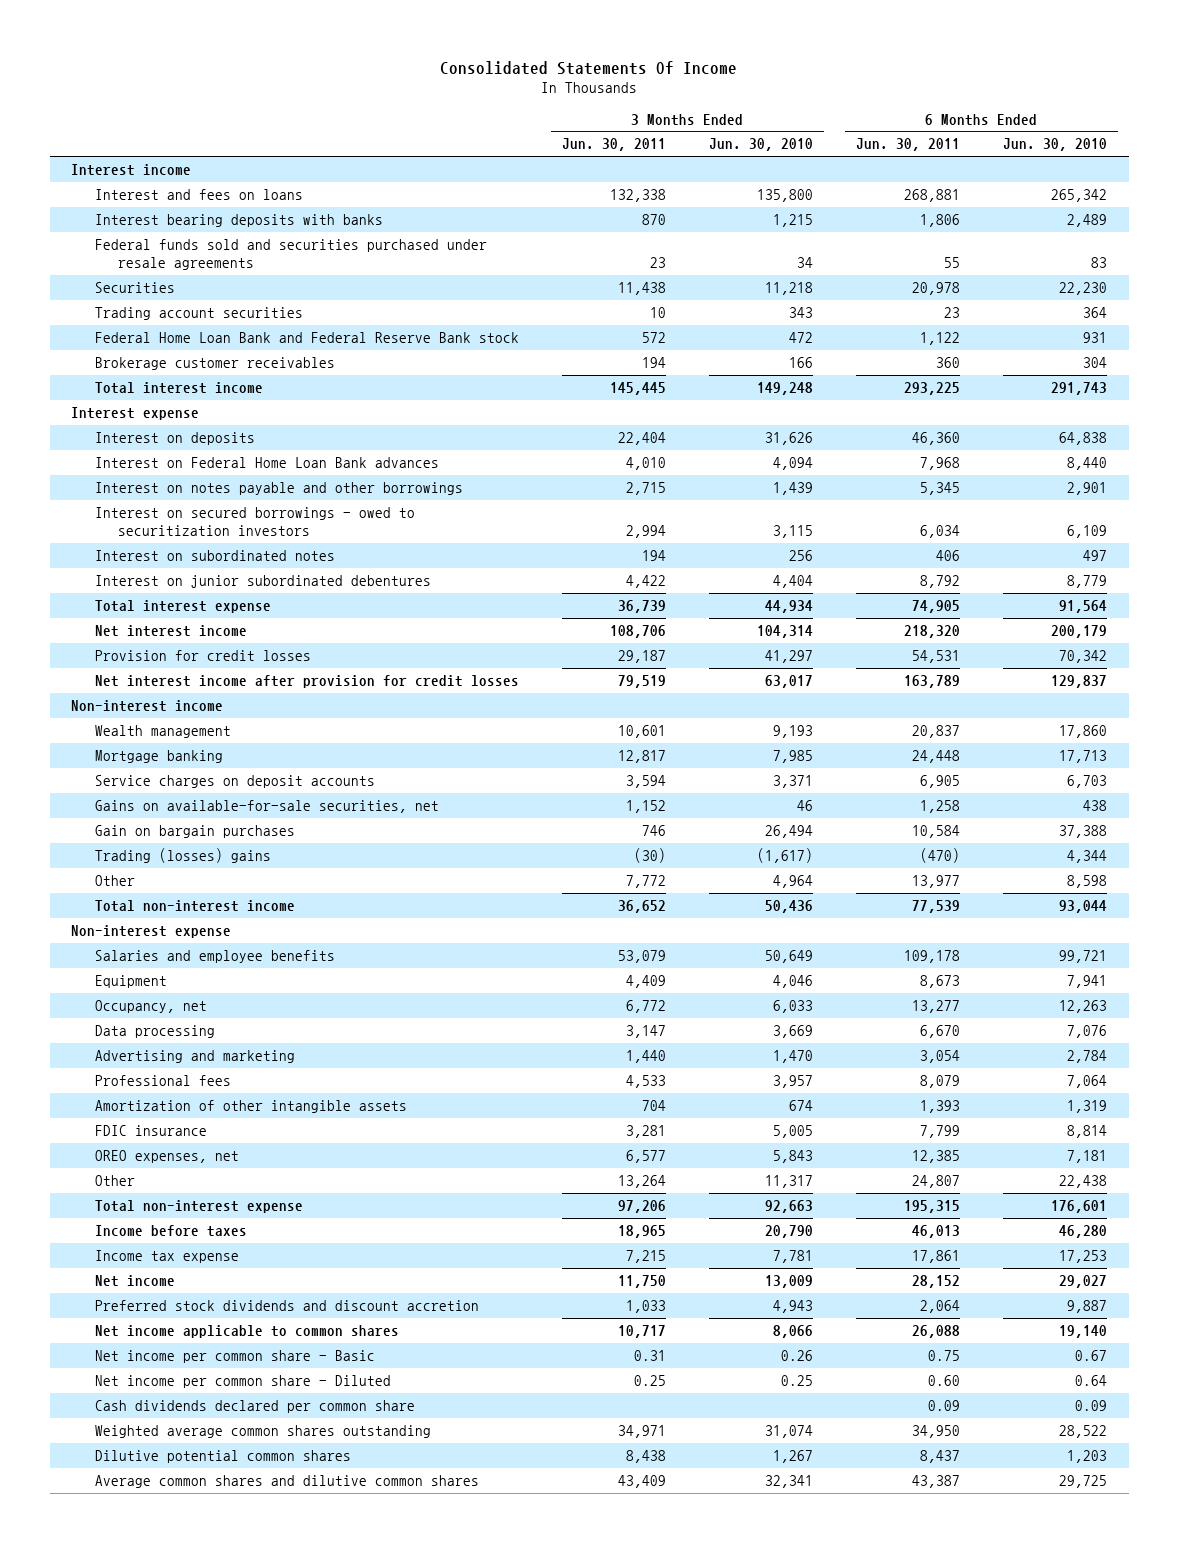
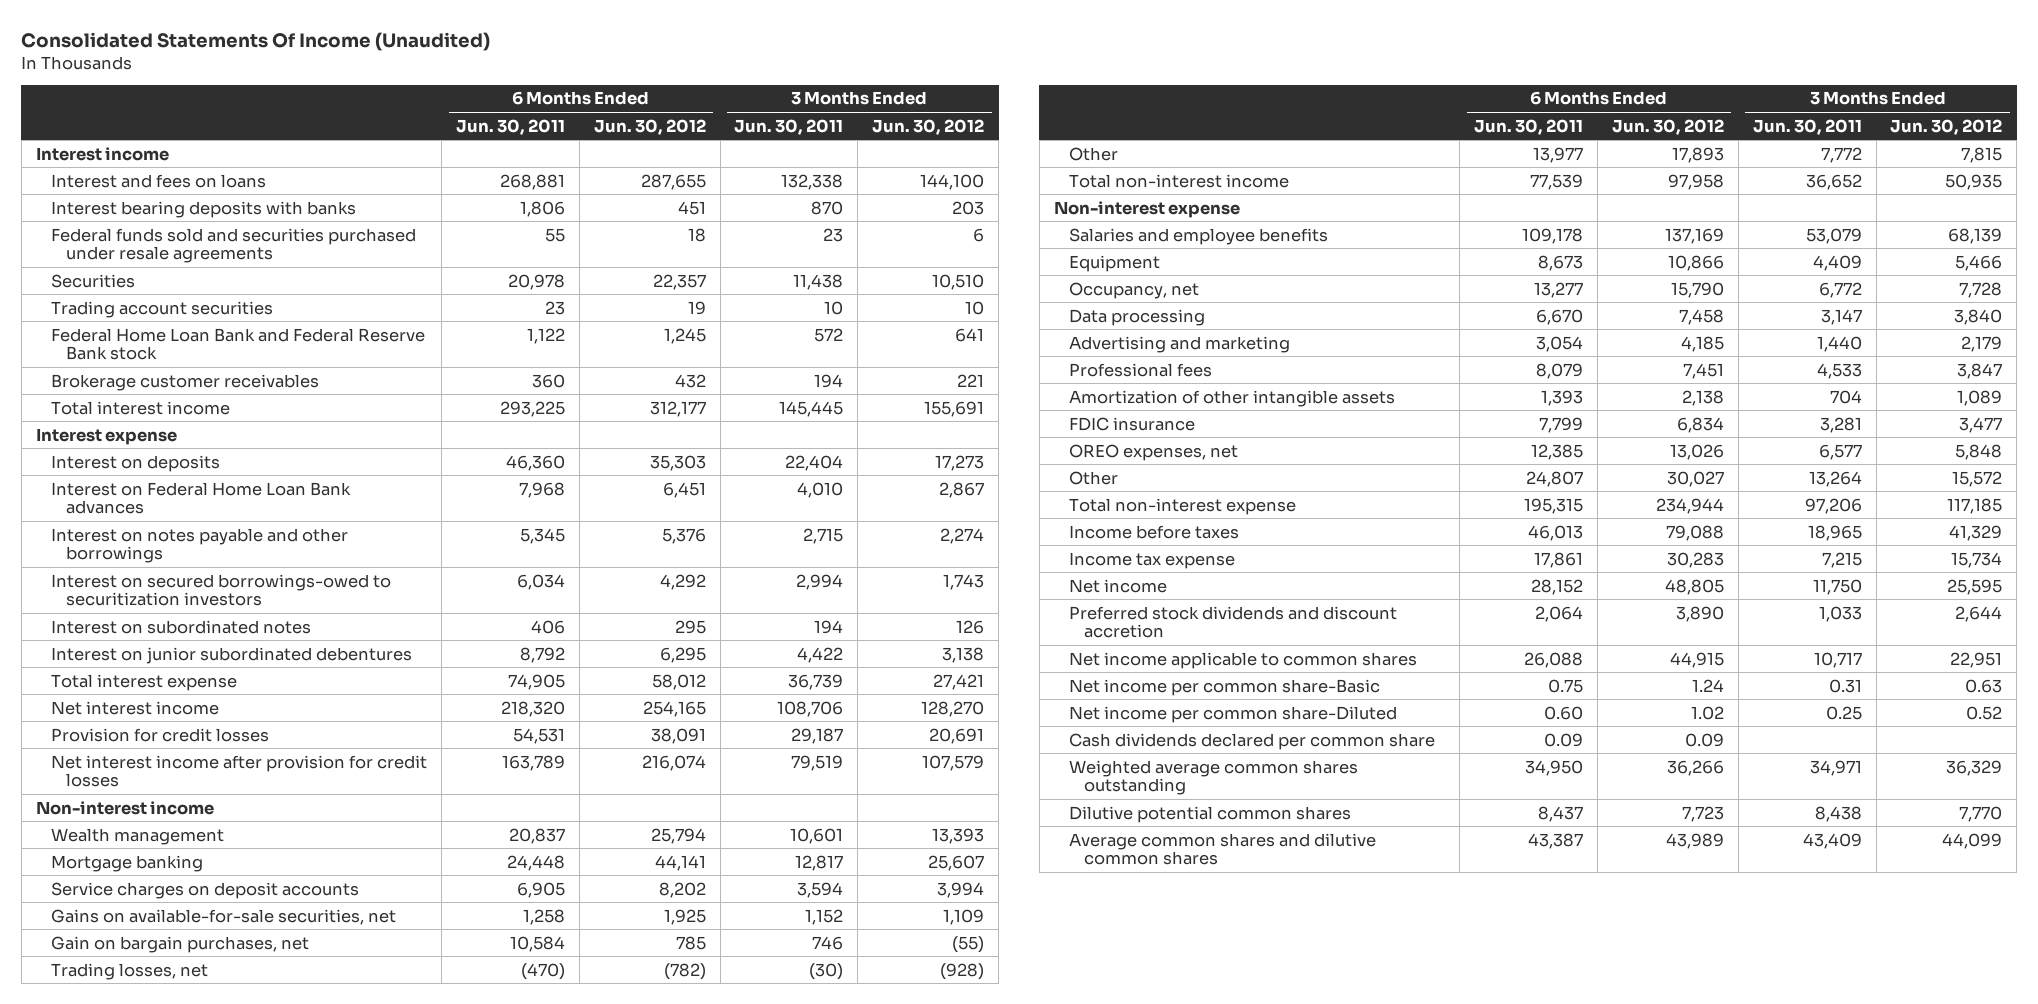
[440,60,738,75] Consolidated Statements Of Income -> [21,31,491,51] Consolidated Statements Of Income (Unaudited)
[708,138,813,152] Jun. 30, 2010 -> none
[1002,138,1107,152] Jun. 30, 2010 -> none
none -> [593,118,706,135] Jun. 30, 2012
none -> [872,118,985,135] Jun. 30, 2012
[94,506,415,537] Interest on secured borrowings - owed to securitization investors -> [50,573,391,607] Interest on secured borrowings-owed to securitization investors
[94,824,295,838] Gain on bargain purchases -> [50,935,309,953] Gain on bargain purchases, net
[94,847,271,863] Trading (losses) gains -> [50,962,208,980] Trading losses, net
[94,1349,375,1363] Net income per common share - Basic -> [1069,678,1381,696] Net income per common share-Basic
[94,1374,391,1388] Net income per common share - Diluted -> [1069,705,1398,723] Net income per common share-Diluted

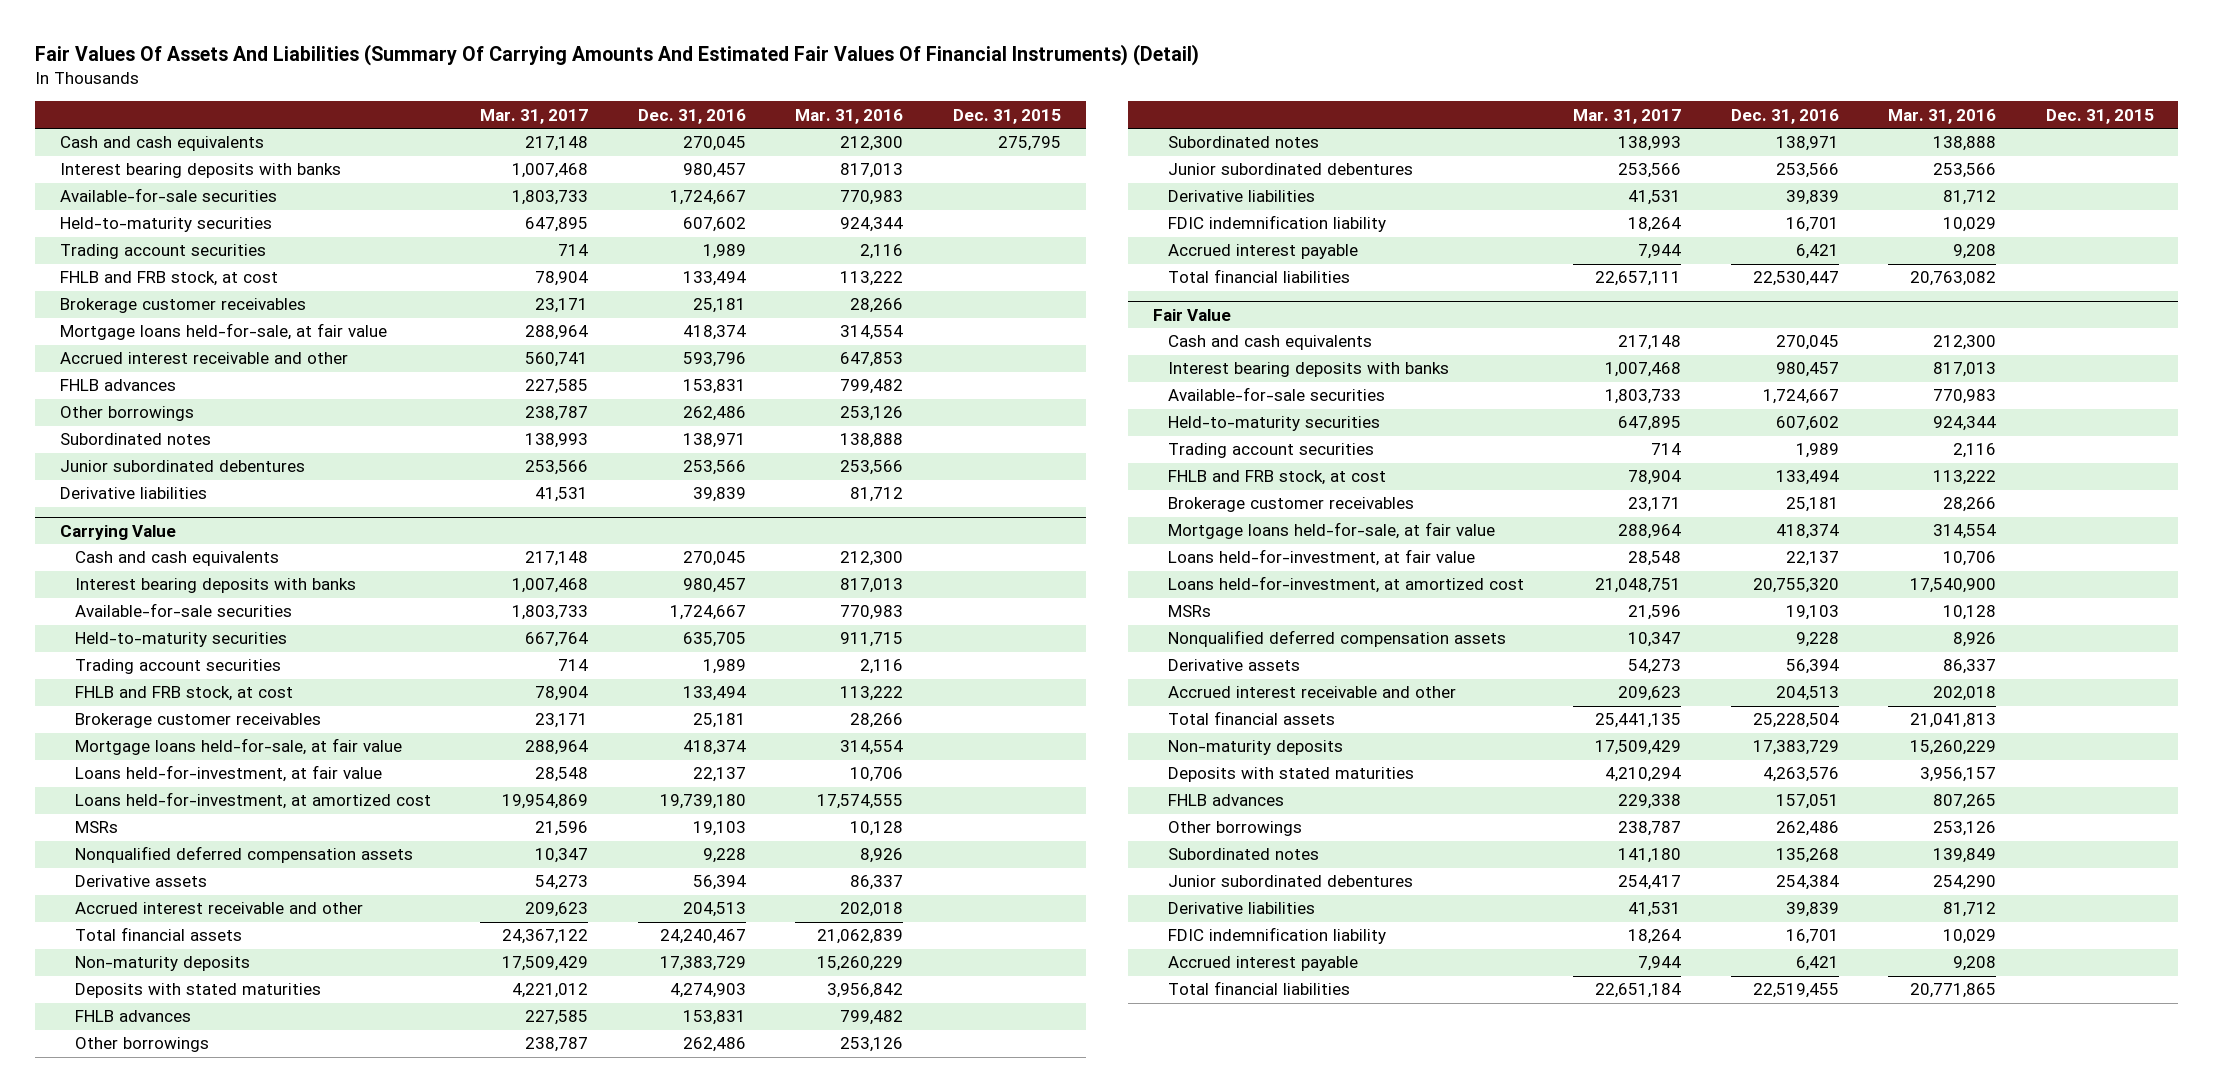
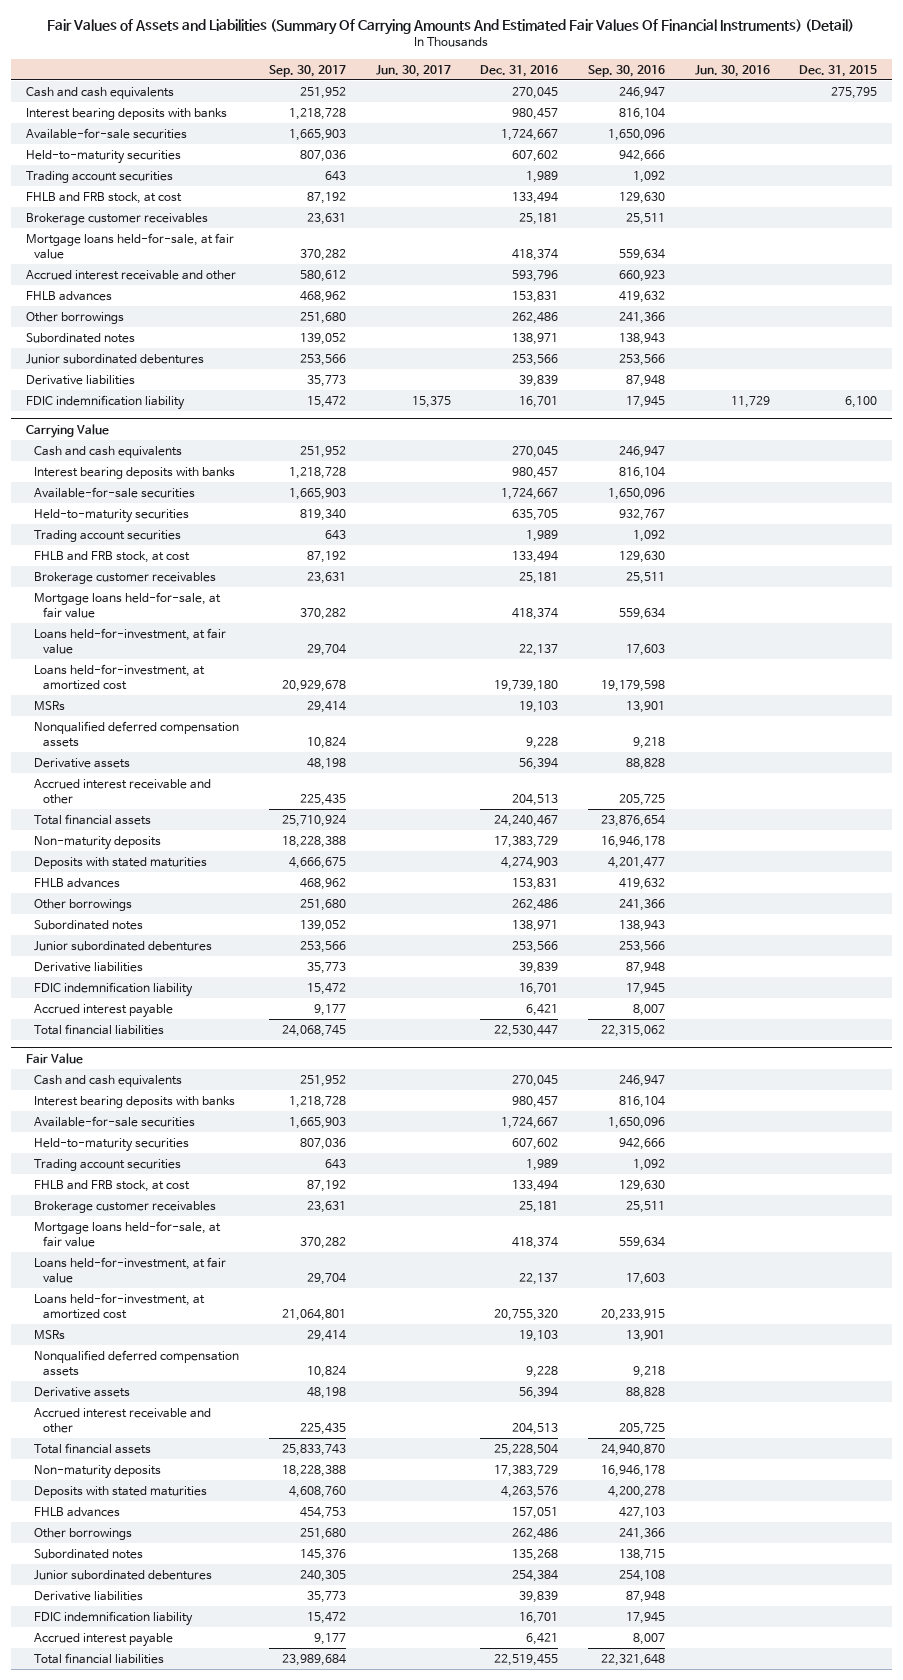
[35,44,1200,67] Fair Values Of Assets And Liabilities (Summary Of Carrying Amounts And Estimated Fair Values Of Financial Instruments) (Detail) -> [47,18,855,35] Fair Values of Assets and Liabilities (Summary Of Carrying Amounts And Estimated Fair Values Of Financial Instruments) (Detail)
[480,108,589,124] Mar. 31, 2017 -> none
[795,108,904,124] Mar. 31, 2016 -> none
none -> [269,64,347,77] Sep. 30, 2017
none -> [375,64,451,77] Jun. 30, 2017
none -> [587,64,665,77] Sep. 30, 2016
none -> [694,64,770,77] Jun. 30, 2016
none -> [25,395,185,411] FDIC indemnification liability

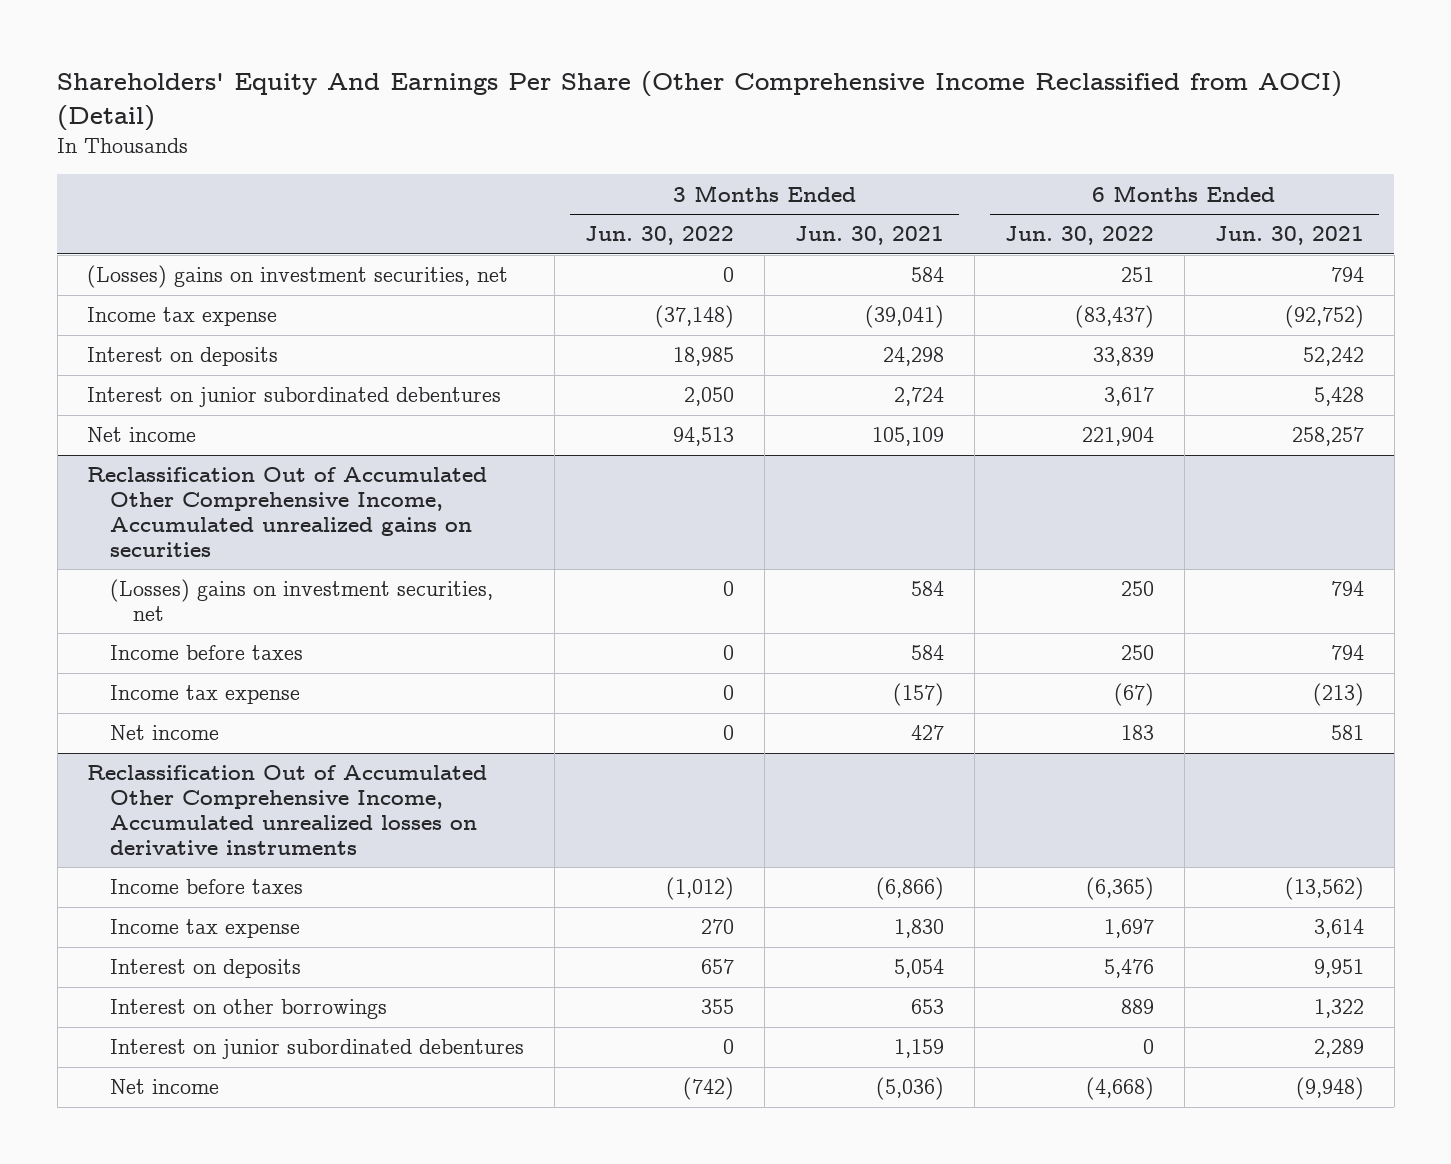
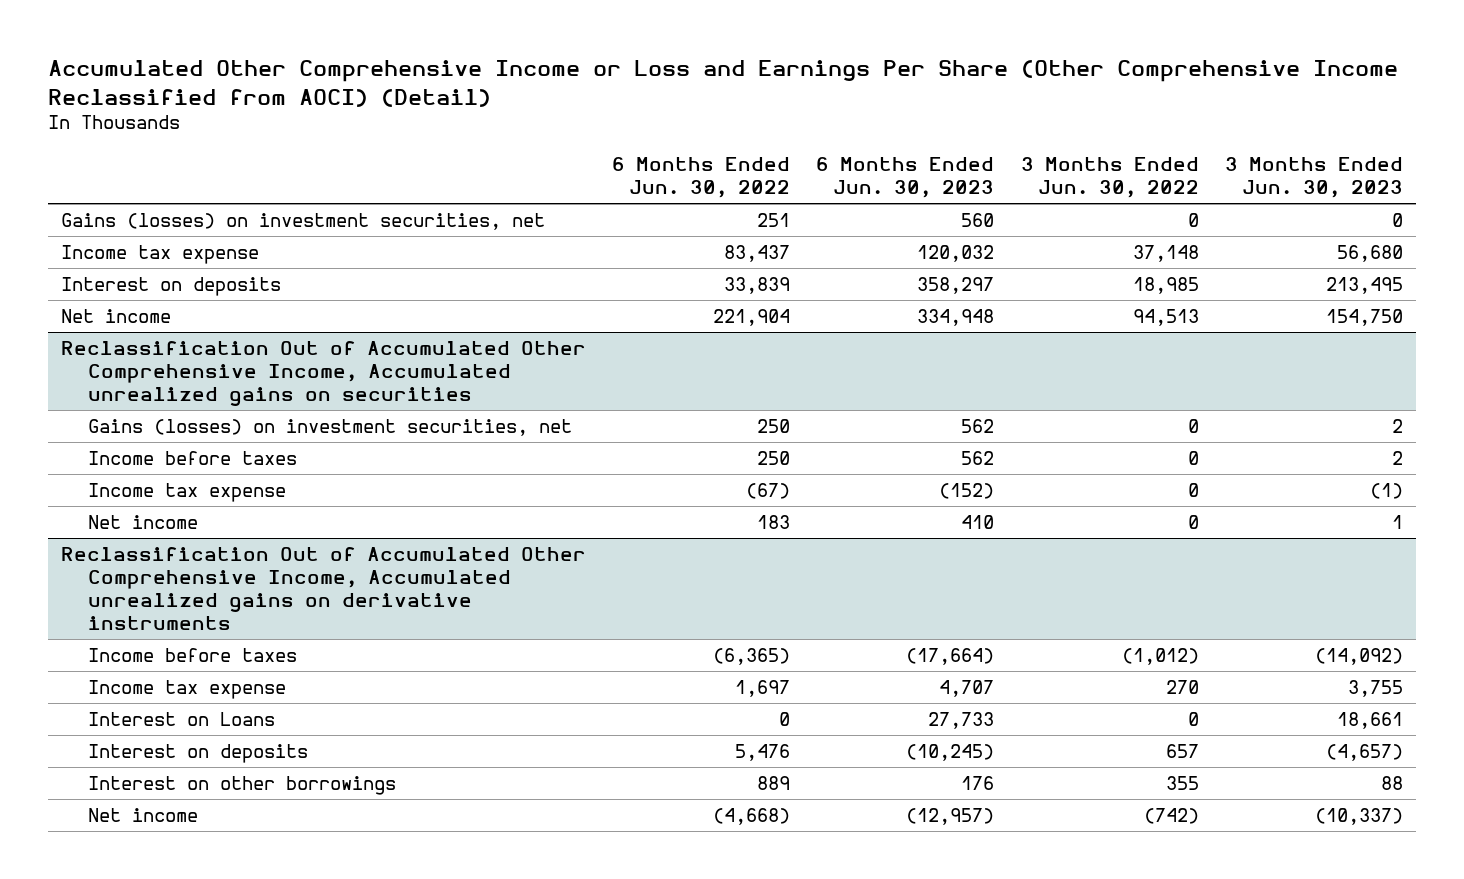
[57,71,1343,131] Shareholders' Equity And Earnings Per Share (Other Comprehensive Income Reclassified from AOCI) (Detail) -> [48,60,1399,107] Accumulated Other Comprehensive Income or Loss and Earnings Per Share (Other Comprehensive Income Reclassified from AOCI) (Detail)
[795,226,945,246] Jun. 30, 2021 -> none
[1214,226,1364,246] Jun. 30, 2021 -> none
none -> [816,156,995,198] 6 Months Ended Jun. 30, 2023
none -> [1224,156,1403,198] 3 Months Ended Jun. 30, 2023
[87,265,509,289] (Losses) gains on investment securities, net -> [61,213,546,231] Gains (losses) on investment securities, net
[655,305,735,329] (37,148) -> [1132,245,1199,263] 37,148
[1074,305,1154,329] (83,437) -> [724,245,791,263] 83,437
[87,387,502,408] Interest on junior subordinated debentures -> none
[110,579,494,622] (Losses) gains on investment securities, net -> [87,419,572,437] Gains (losses) on investment securities, net
[87,765,488,855] Reclassification Out of Accumulated Other Comprehensive Income, Accumulated unrealized losses on derivative instruments -> [61,547,587,631] Reclassification Out of Accumulated Other Comprehensive Income, Accumulated unrealized gains on derivative instruments
none -> [87,712,275,727] Interest on Loans
[110,1039,525,1060] Interest on junior subordinated debentures -> none

